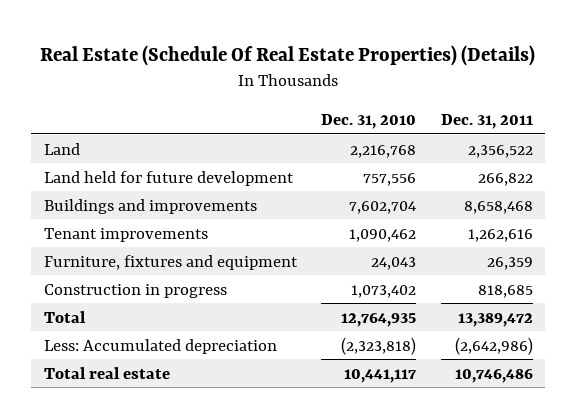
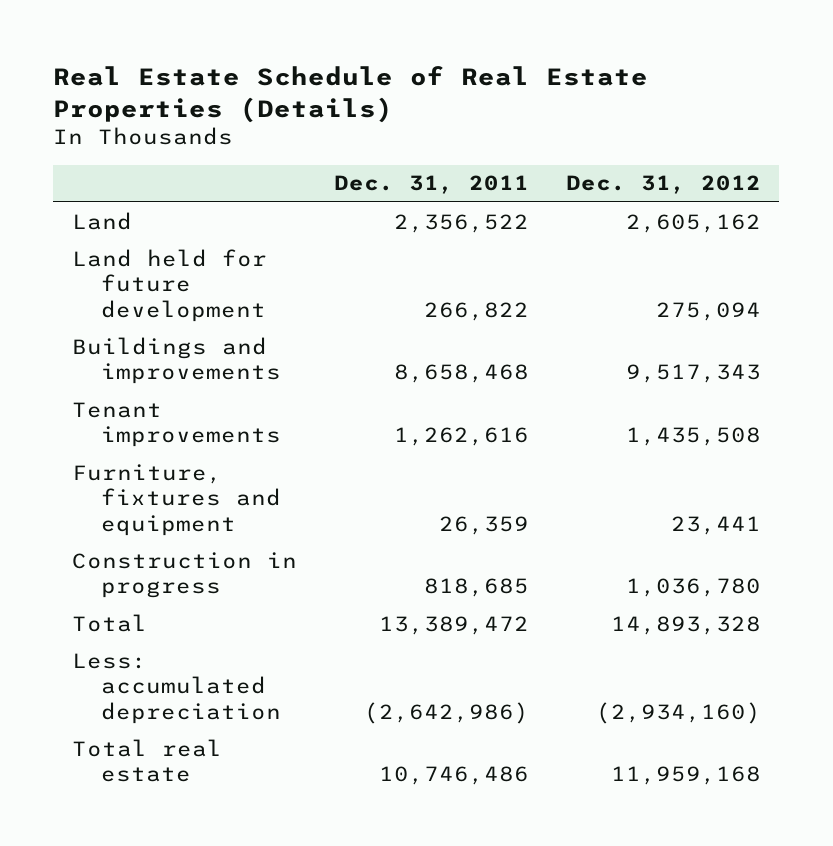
[40,44,536,66] Real Estate (Schedule Of Real Estate Properties) (Details) -> [53,65,649,123] Real Estate Schedule of Real Estate Properties (Details)
[321,114,417,130] Dec. 31, 2010 -> none
none -> [565,175,761,195] Dec. 31, 2012
[43,338,277,354] Less: Accumulated depreciation -> [71,652,282,724] Less: accumulated depreciation

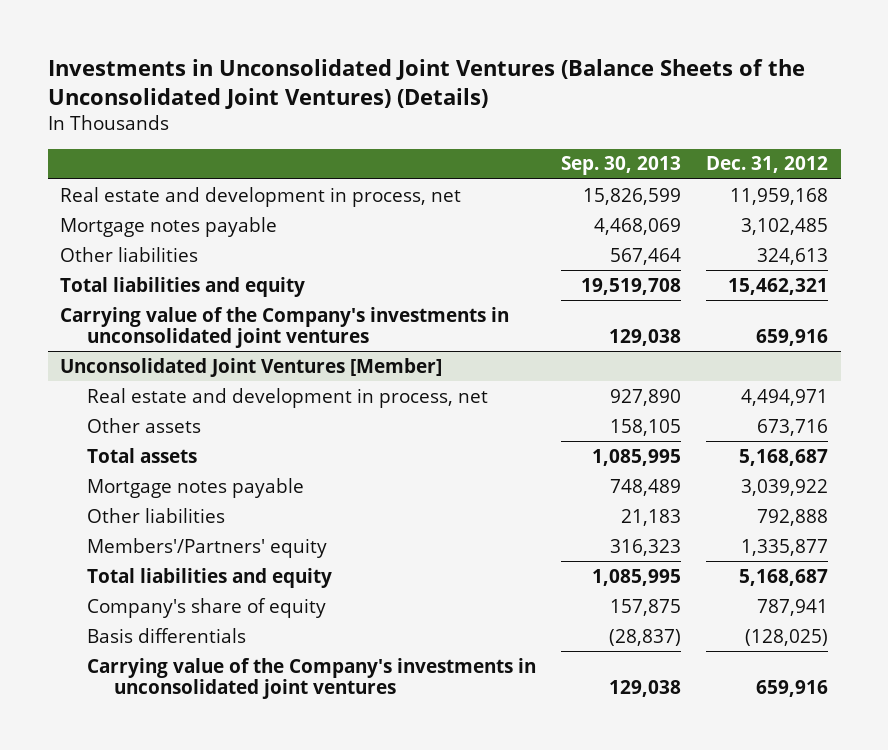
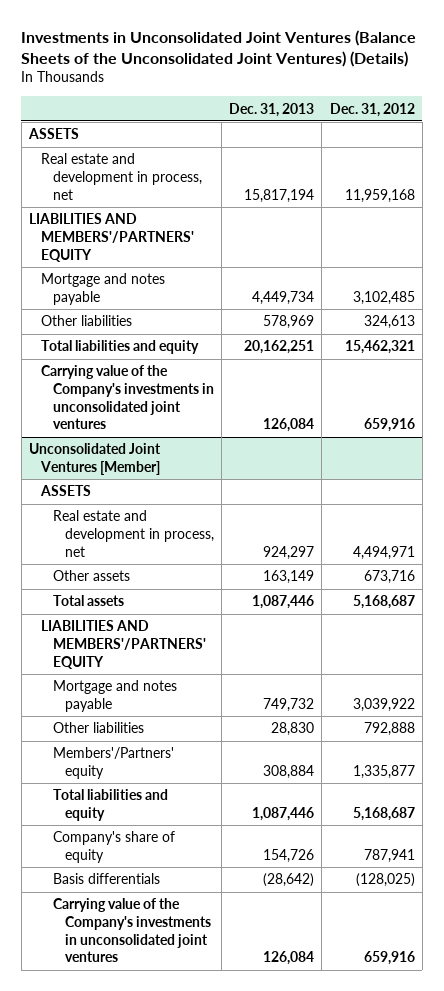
[561,156,682,176] Sep. 30, 2013 -> none
none -> [229,102,315,117] Dec. 31, 2013
none -> [27,128,79,140] ASSETS
none -> [28,213,194,262] LIABILITIES AND MEMBERS'/PARTNERS' EQUITY
[59,216,277,237] Mortgage notes payable -> [40,273,165,305] Mortgage and notes payable
none -> [39,485,91,497] ASSETS
none -> [40,620,206,669] LIABILITIES AND MEMBERS'/PARTNERS' EQUITY
[87,477,305,498] Mortgage notes payable -> [52,680,177,712] Mortgage and notes payable

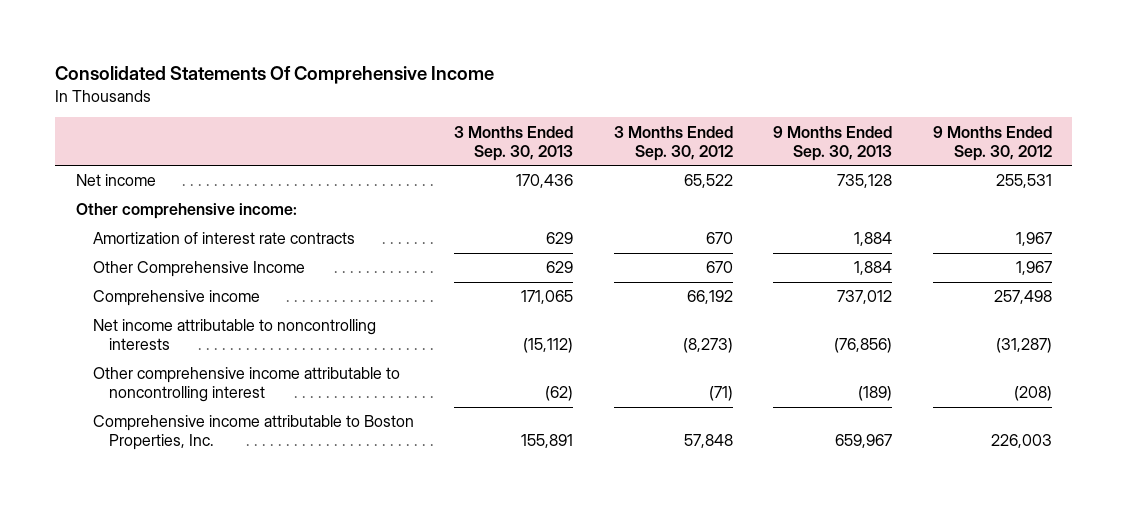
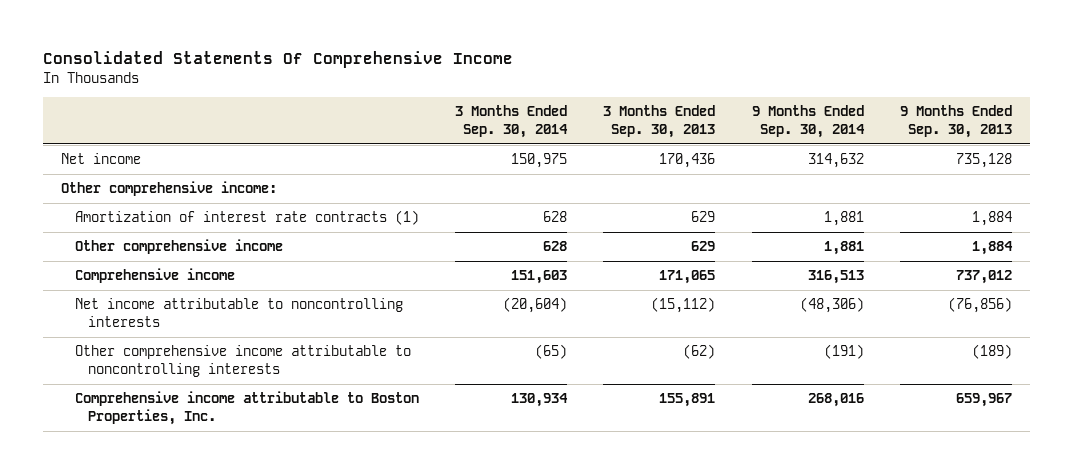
[613,125,733,161] 3 Months Ended Sep. 30, 2012 -> none
[932,125,1052,161] 9 Months Ended Sep. 30, 2012 -> none
none -> [455,105,569,139] 3 Months Ended Sep. 30, 2014
none -> [751,105,865,139] 9 Months Ended Sep. 30, 2014
[92,232,355,245] Amortization of interest rate contracts -> [74,210,419,226] Amortization of interest rate contracts (1)
[92,261,305,278] Other Comprehensive Income -> [74,239,283,255] Other comprehensive income
[92,367,400,403] Other comprehensive income attributable to noncontrolling interest -> [74,345,411,378] Other comprehensive income attributable to noncontrolling interests

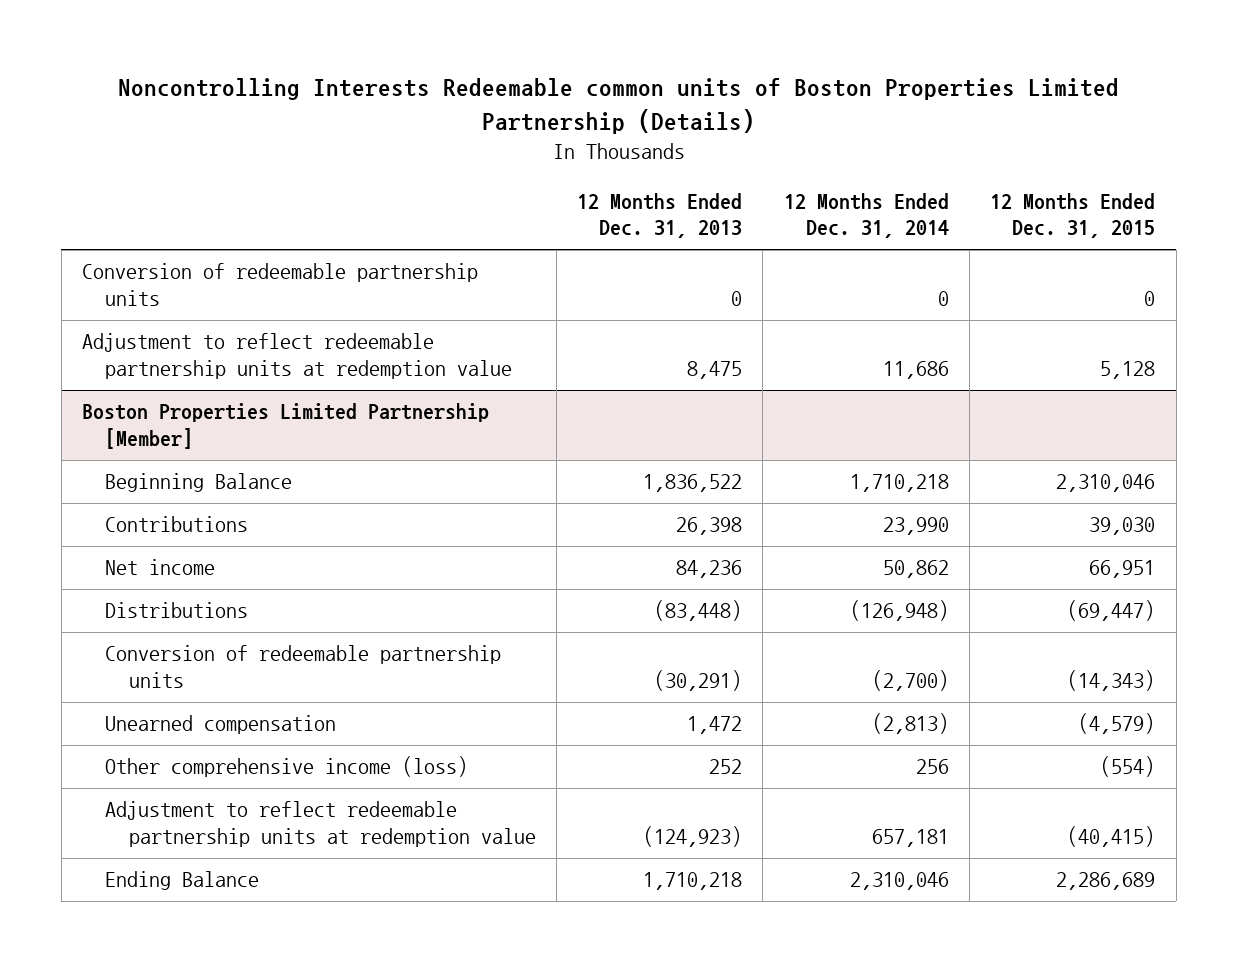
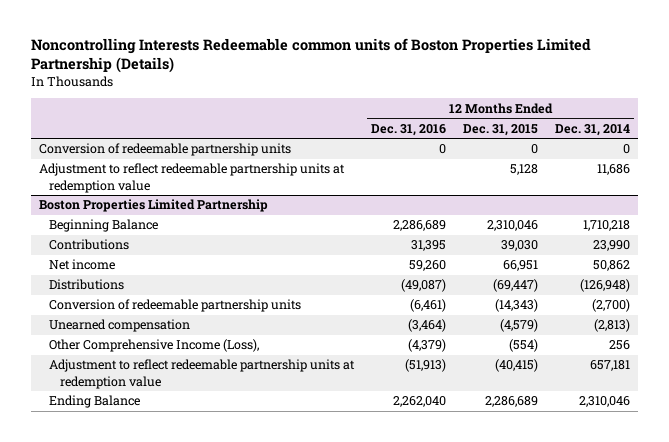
[577,193,743,239] 12 Months Ended Dec. 31, 2013 -> none
none -> [371,123,447,136] Dec. 31, 2016
[81,403,489,449] Boston Properties Limited Partnership [Member] -> [38,199,268,213] Boston Properties Limited Partnership
[105,756,469,778] Other comprehensive income (loss) -> [49,339,260,353] Other Comprehensive Income (Loss),

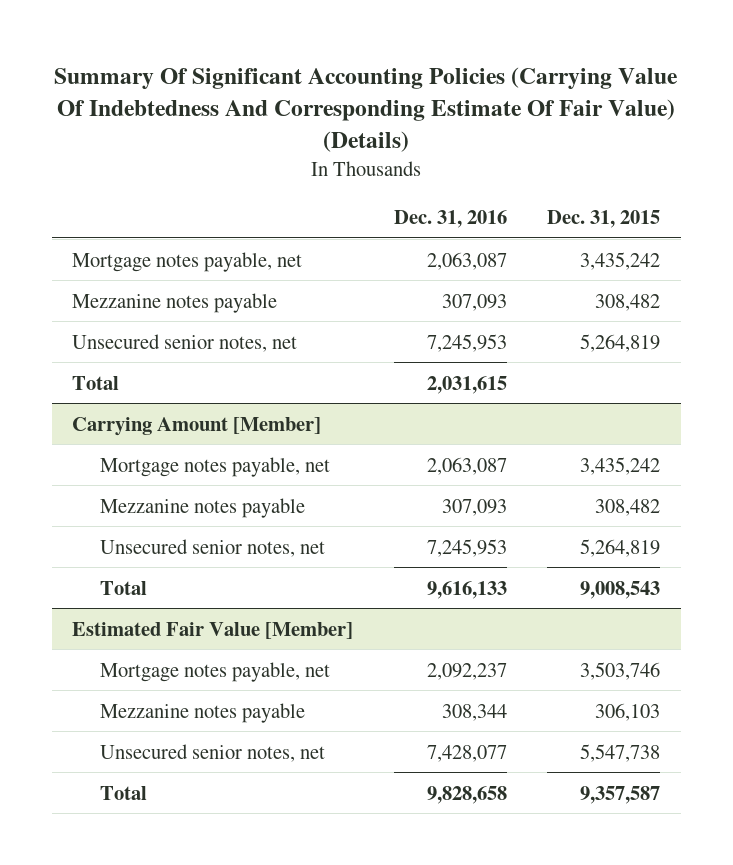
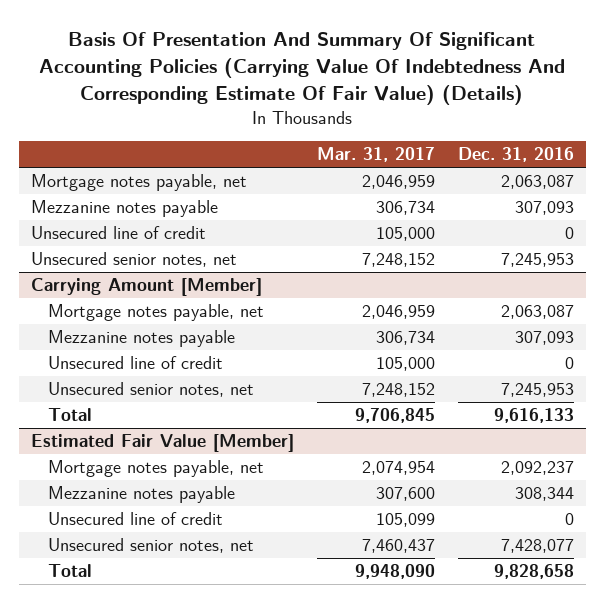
[54,66,679,152] Summary Of Significant Accounting Policies (Carrying Value Of Indebtedness And Corresponding Estimate Of Fair Value) (Details) -> [39,32,566,106] Basis Of Presentation And Summary Of Significant Accounting Policies (Carrying Value Of Indebtedness And Corresponding Estimate Of Fair Value) (Details)
[547,209,661,228] Dec. 31, 2015 -> none
none -> [316,147,435,163] Mar. 31, 2017
none -> [30,226,206,240] Unsecured line of credit
[72,375,120,390] Total -> none
none -> [48,356,224,370] Unsecured line of credit
none -> [48,512,224,526] Unsecured line of credit

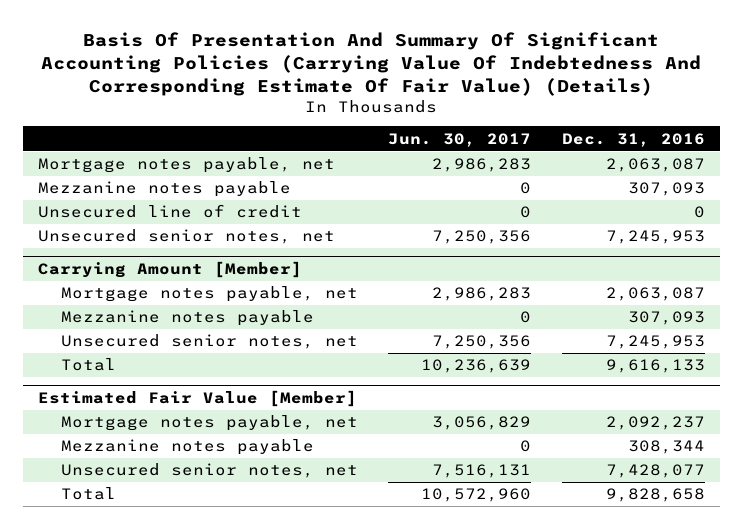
[316,147,435,163] Mar. 31, 2017 -> none
none -> [388,132,532,147] Jun. 30, 2017
[48,356,224,370] Unsecured line of credit -> none
[48,512,224,526] Unsecured line of credit -> none

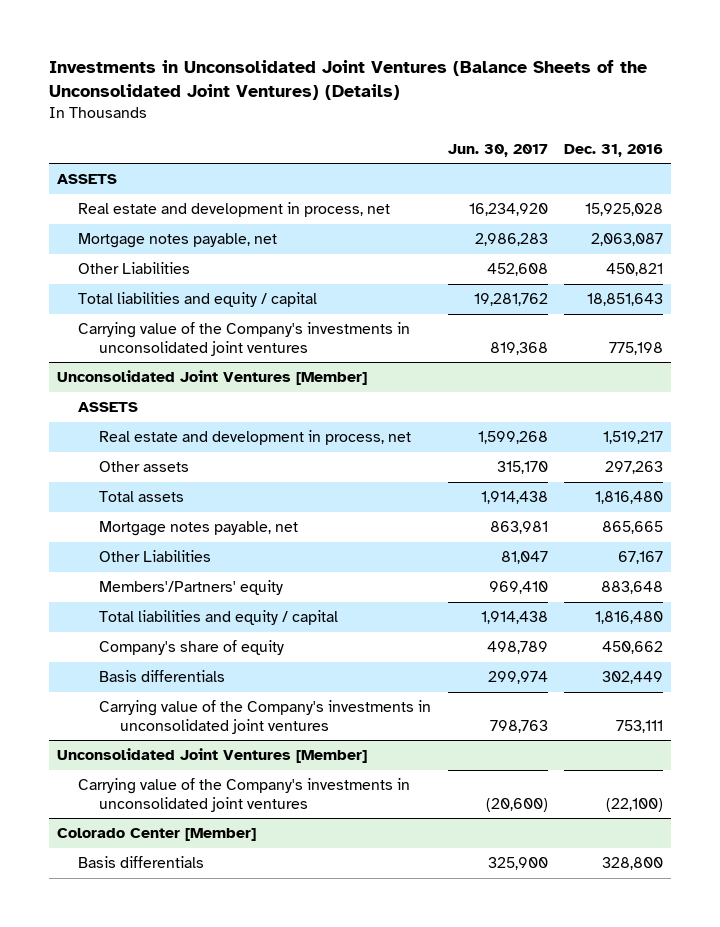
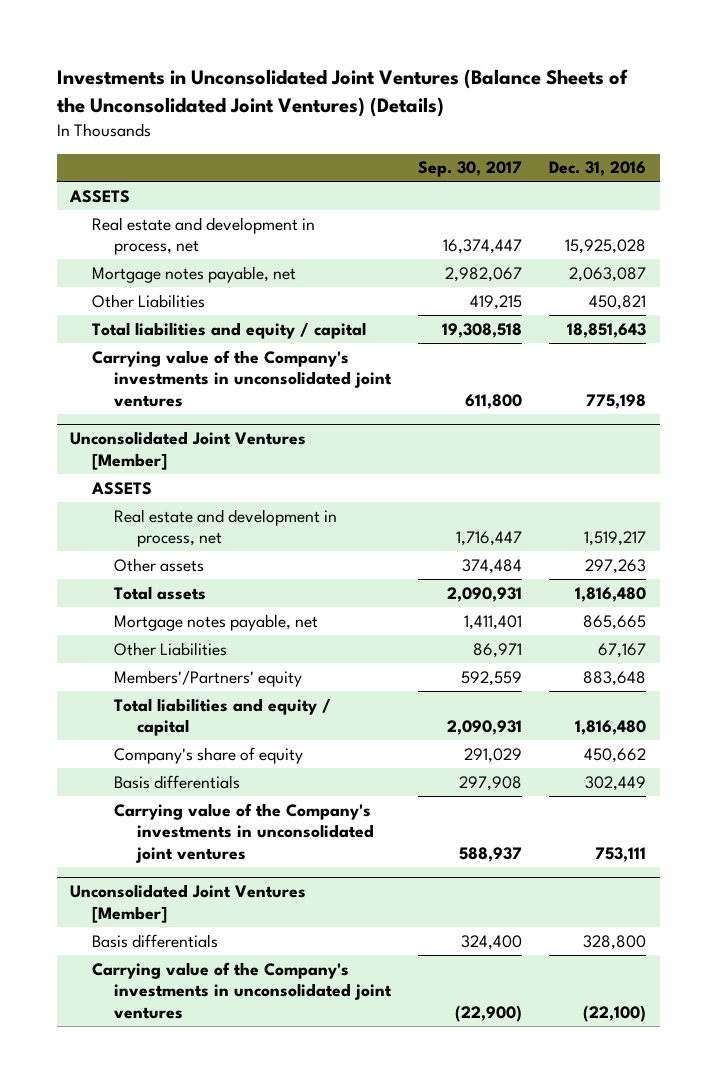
[447,143,548,157] Jun. 30, 2017 -> none
none -> [418,161,523,178] Sep. 30, 2017
[57,828,257,842] Colorado Center [Member] -> none
[78,778,411,812] Carrying value of the Company's investments in unconsolidated joint ventures -> [92,961,393,1019] Carrying value of the Company's investments in unconsolidated joint ventures

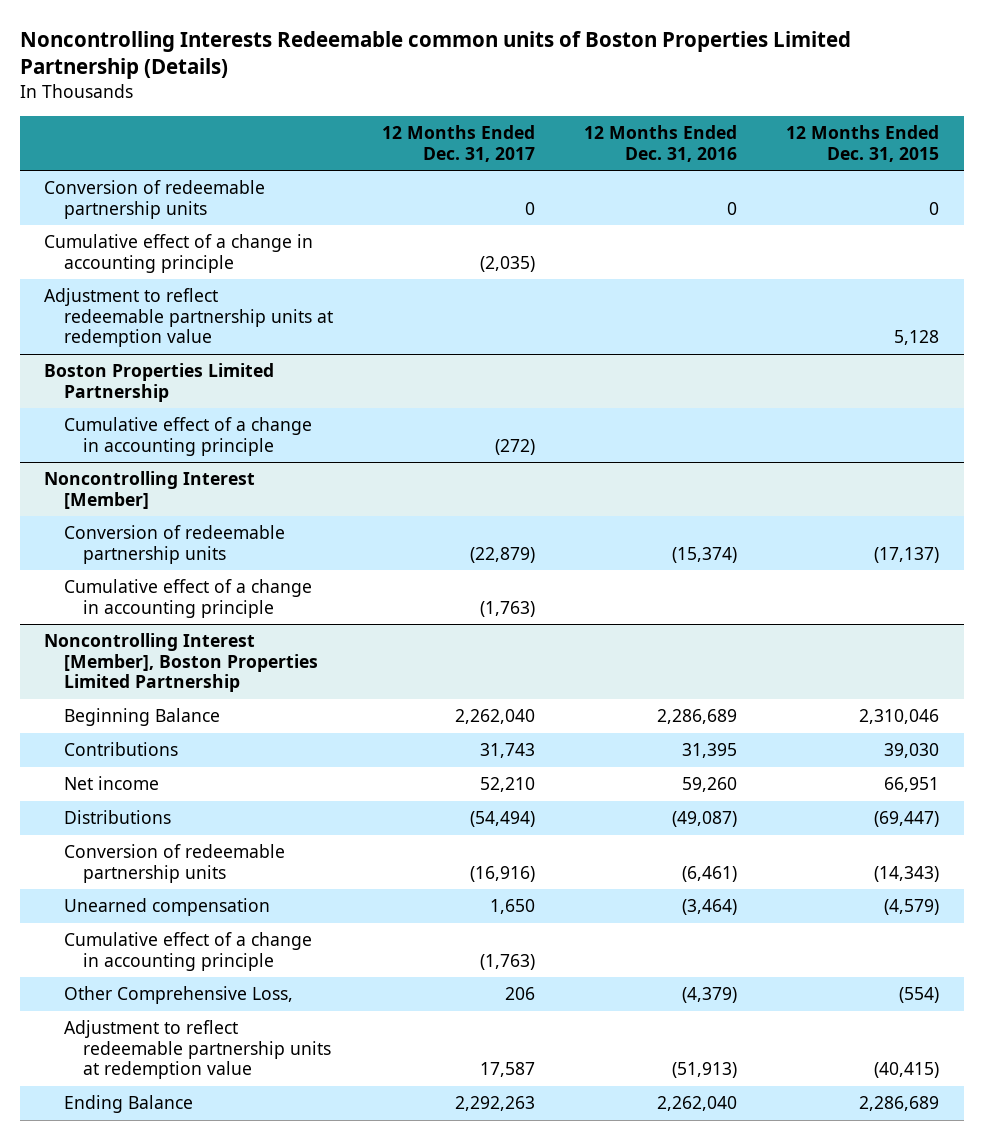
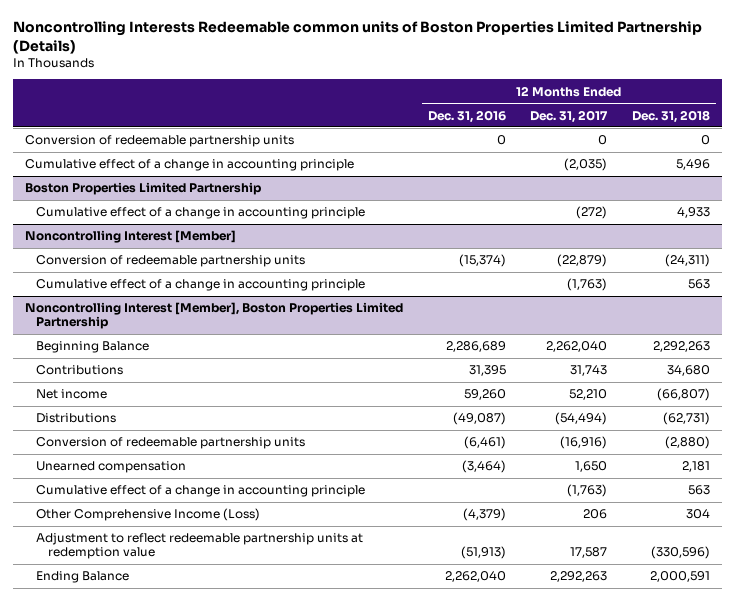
[786,125,940,162] 12 Months Ended Dec. 31, 2015 -> none
none -> [632,109,711,123] Dec. 31, 2018
[44,288,333,348] Adjustment to reflect redeemable partnership units at redemption value -> none
[63,986,293,1005] Other Comprehensive Loss, -> [36,508,261,522] Other Comprehensive Income (Loss)

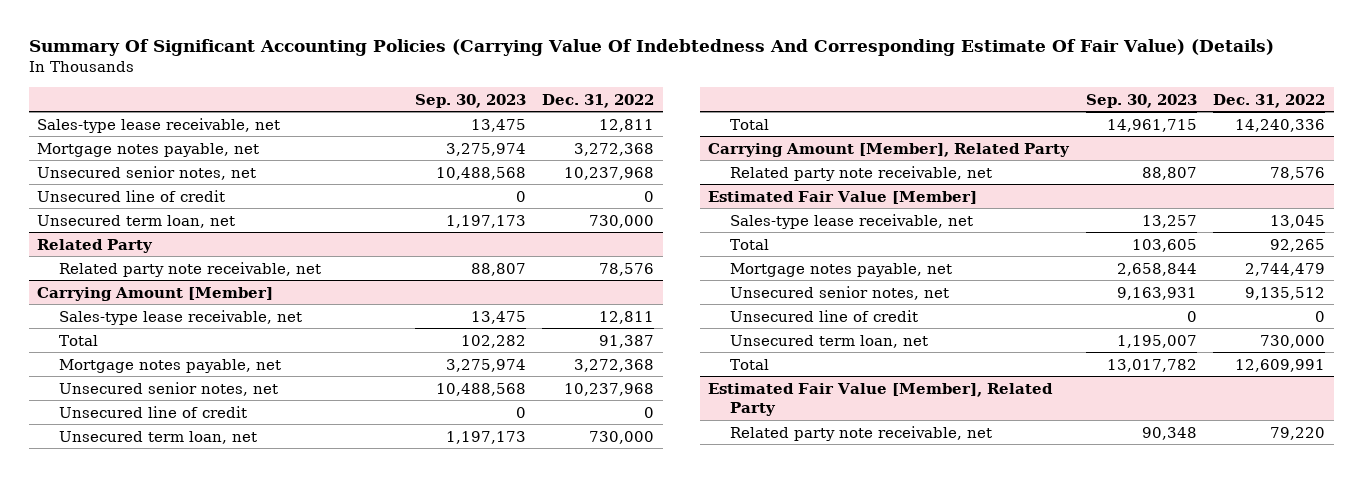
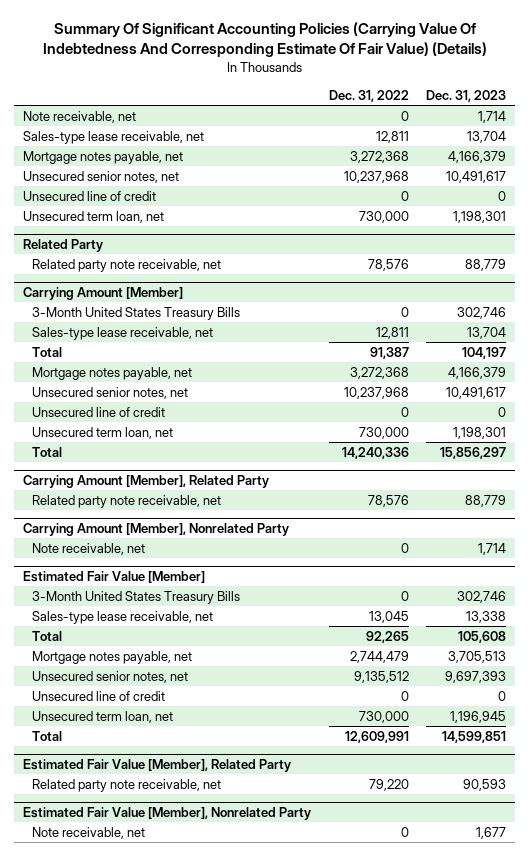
[414,93,526,108] Sep. 30, 2023 -> none
none -> [426,89,507,102] Dec. 31, 2023
none -> [22,110,136,123] Note receivable, net
none -> [32,306,241,320] 3-Month United States Treasury Bills
none -> [22,522,289,536] Carrying Amount [Member], Nonrelated Party
none -> [32,542,146,555] Note receivable, net
none -> [32,590,241,604] 3-Month United States Treasury Bills
none -> [22,806,311,820] Estimated Fair Value [Member], Nonrelated Party
none -> [32,826,146,839] Note receivable, net

